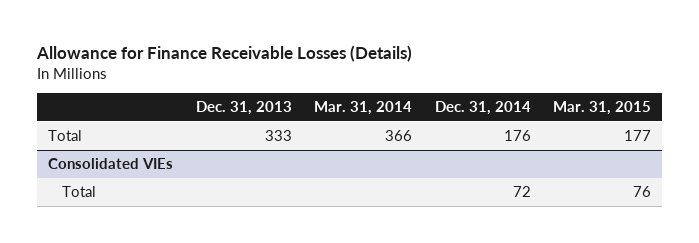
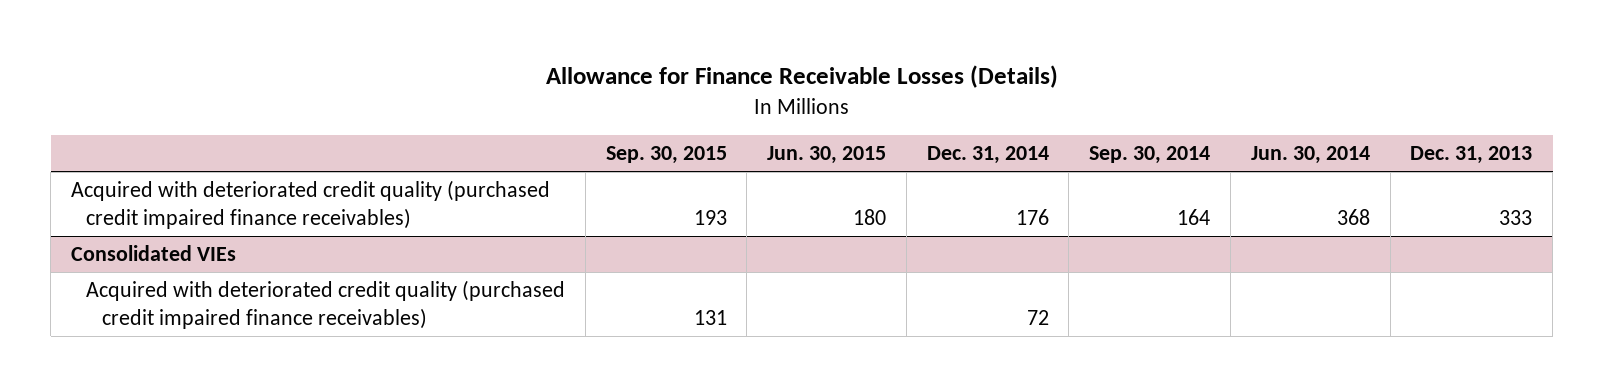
[314,101,413,116] Mar. 31, 2014 -> none
[553,101,652,116] Mar. 31, 2015 -> none
none -> [605,146,727,165] Sep. 30, 2015
none -> [767,146,887,165] Jun. 30, 2015
none -> [1089,146,1211,165] Sep. 30, 2014
none -> [1250,146,1370,165] Jun. 30, 2014
[48,130,83,142] Total -> [70,179,550,229] Acquired with deteriorated credit quality (purchased credit impaired finance receivables)
[62,186,97,198] Total -> [86,279,566,329] Acquired with deteriorated credit quality (purchased credit impaired finance receivables)

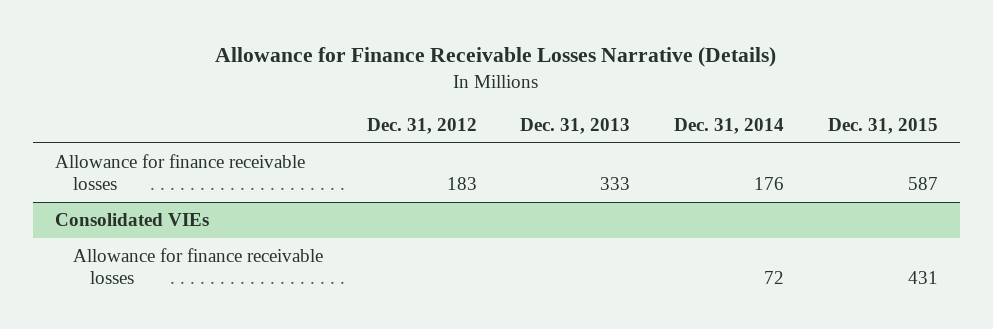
[545,65,1058,89] Allowance for Finance Receivable Losses (Details) -> [215,47,777,68] Allowance for Finance Receivable Losses Narrative (Details)
[605,146,727,165] Sep. 30, 2015 -> none
[767,146,887,165] Jun. 30, 2015 -> none
[1089,146,1211,165] Sep. 30, 2014 -> none
[1250,146,1370,165] Jun. 30, 2014 -> none
none -> [366,117,477,134] Dec. 31, 2012
none -> [827,117,938,134] Dec. 31, 2015
[70,179,550,229] Acquired with deteriorated credit quality (purchased credit impaired finance receivables) -> [55,154,306,191] Allowance for finance receivable losses
[86,279,566,329] Acquired with deteriorated credit quality (purchased credit impaired finance receivables) -> [72,248,323,285] Allowance for finance receivable losses

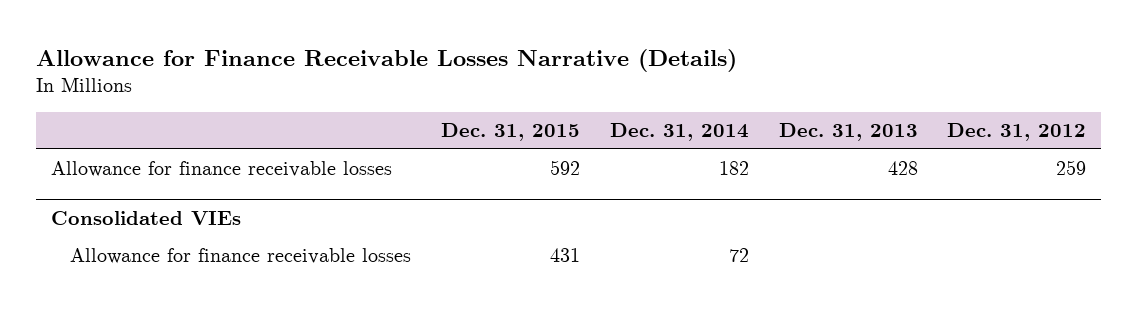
[446,177,477,191] 183 -> [1056,160,1087,176] 259
[600,177,631,191] 333 -> [887,161,918,176] 428
[754,177,785,191] 176 -> [718,161,749,176] 182
[907,177,938,191] 587 -> [549,160,580,176] 592

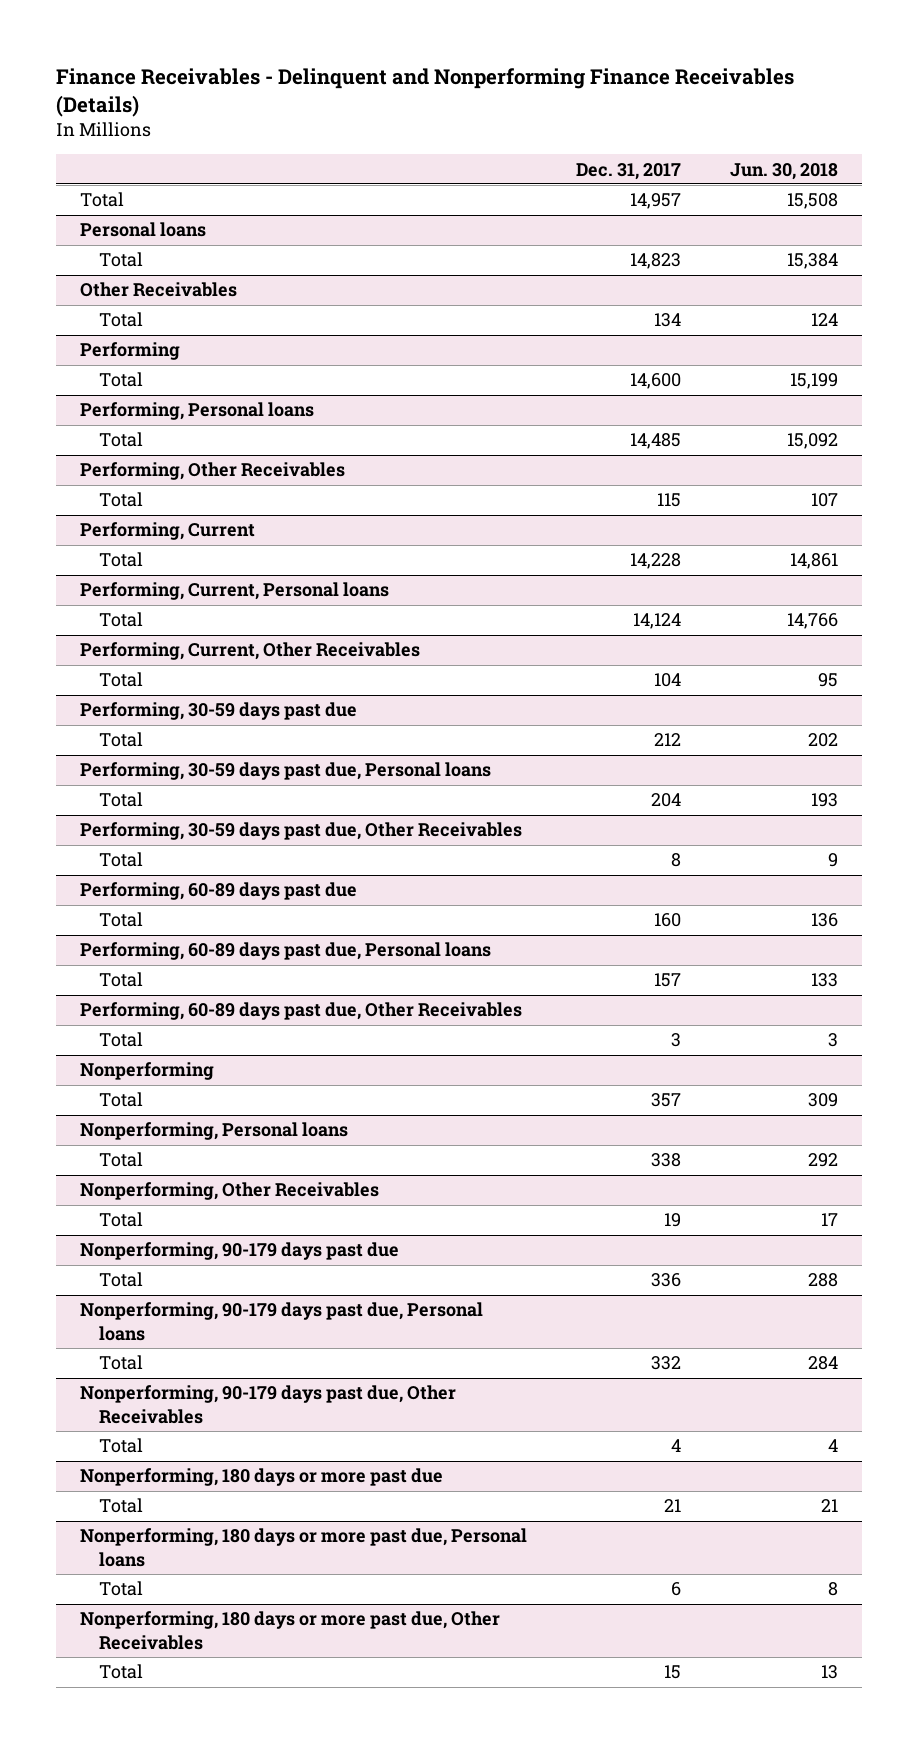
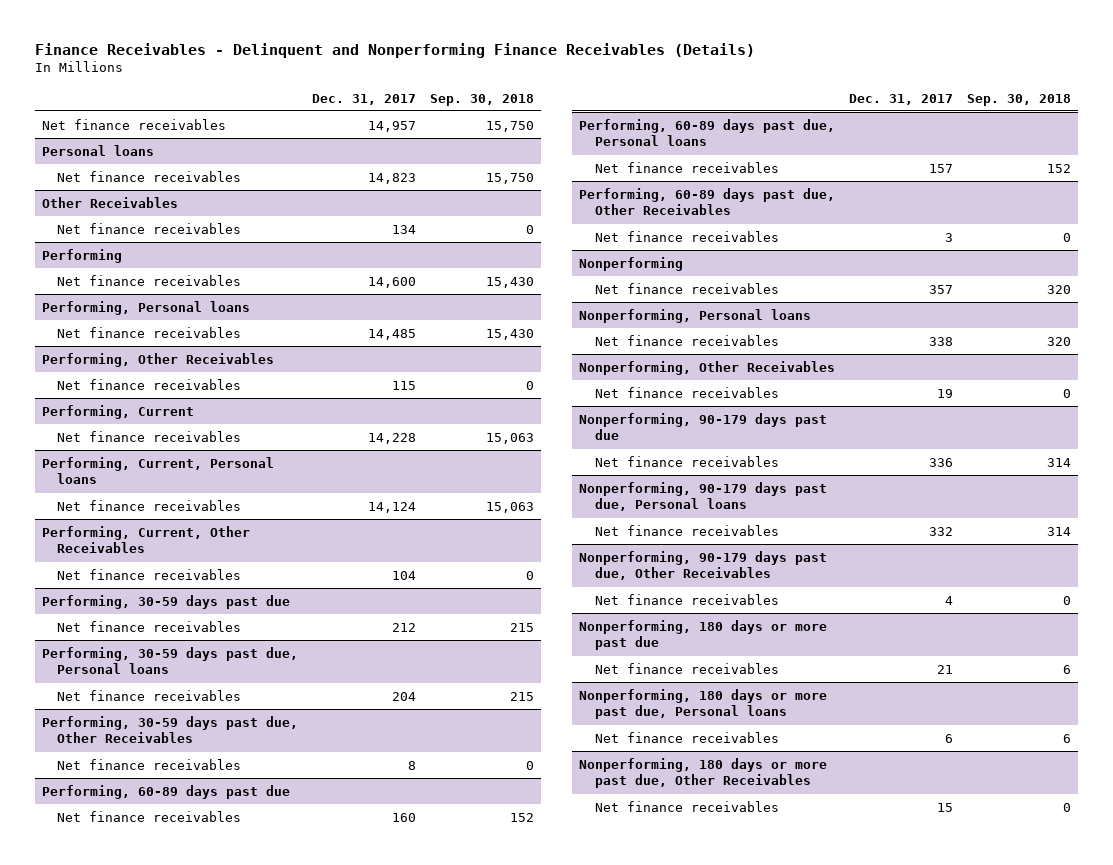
[729,162,838,180] Jun. 30, 2018 -> none
none -> [429,93,534,106] Sep. 30, 2018
[80,192,125,208] Total -> [41,118,226,130] Net finance receivables
[99,252,144,268] Total -> [57,170,242,182] Net finance receivables
[99,312,144,328] Total -> [57,222,242,234] Net finance receivables
[99,372,144,388] Total -> [57,274,242,286] Net finance receivables
[99,432,144,448] Total -> [57,326,242,338] Net finance receivables
[99,492,144,508] Total -> [57,378,242,390] Net finance receivables
[99,552,144,568] Total -> [57,430,242,442] Net finance receivables
[99,612,144,628] Total -> [57,499,242,511] Net finance receivables
[99,672,144,688] Total -> [57,568,242,580] Net finance receivables
[99,732,144,748] Total -> [57,620,242,632] Net finance receivables
[99,792,144,808] Total -> [57,689,242,701] Net finance receivables
[99,852,144,868] Total -> [57,758,242,770] Net finance receivables
[99,912,144,928] Total -> [57,810,242,822] Net finance receivables
[99,972,144,988] Total -> [594,161,779,173] Net finance receivables
[99,1032,144,1048] Total -> [594,230,779,242] Net finance receivables
[99,1092,144,1108] Total -> [594,282,779,294] Net finance receivables
[99,1152,144,1168] Total -> [594,334,779,346] Net finance receivables
[99,1212,144,1228] Total -> [594,386,779,398] Net finance receivables
[99,1272,144,1288] Total -> [594,455,779,467] Net finance receivables
[99,1355,144,1371] Total -> [594,524,779,536] Net finance receivables
[99,1438,144,1454] Total -> [594,593,779,605] Net finance receivables
[99,1498,144,1514] Total -> [594,662,779,674] Net finance receivables
[99,1581,144,1597] Total -> [594,731,779,743] Net finance receivables
[99,1664,144,1680] Total -> [594,800,779,812] Net finance receivables

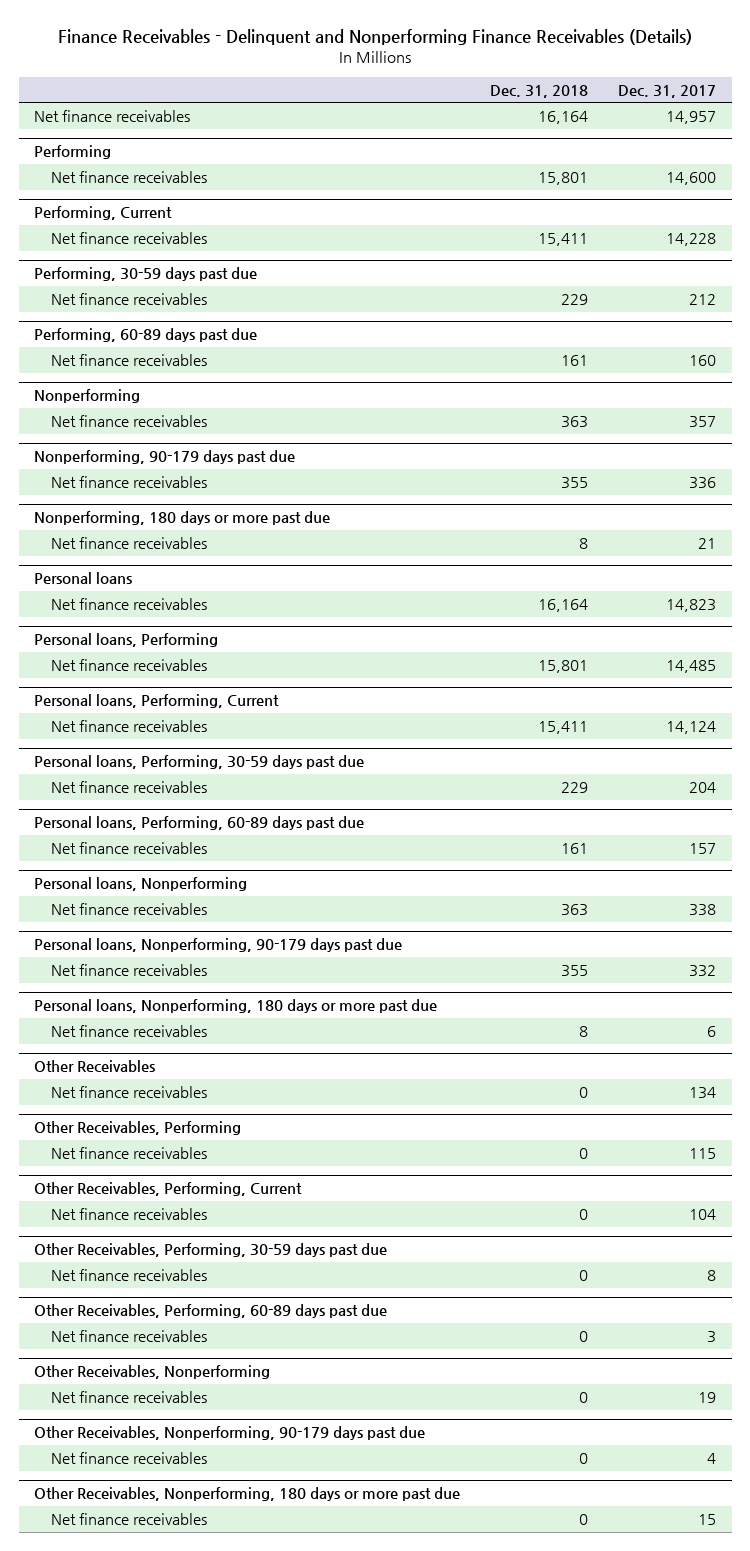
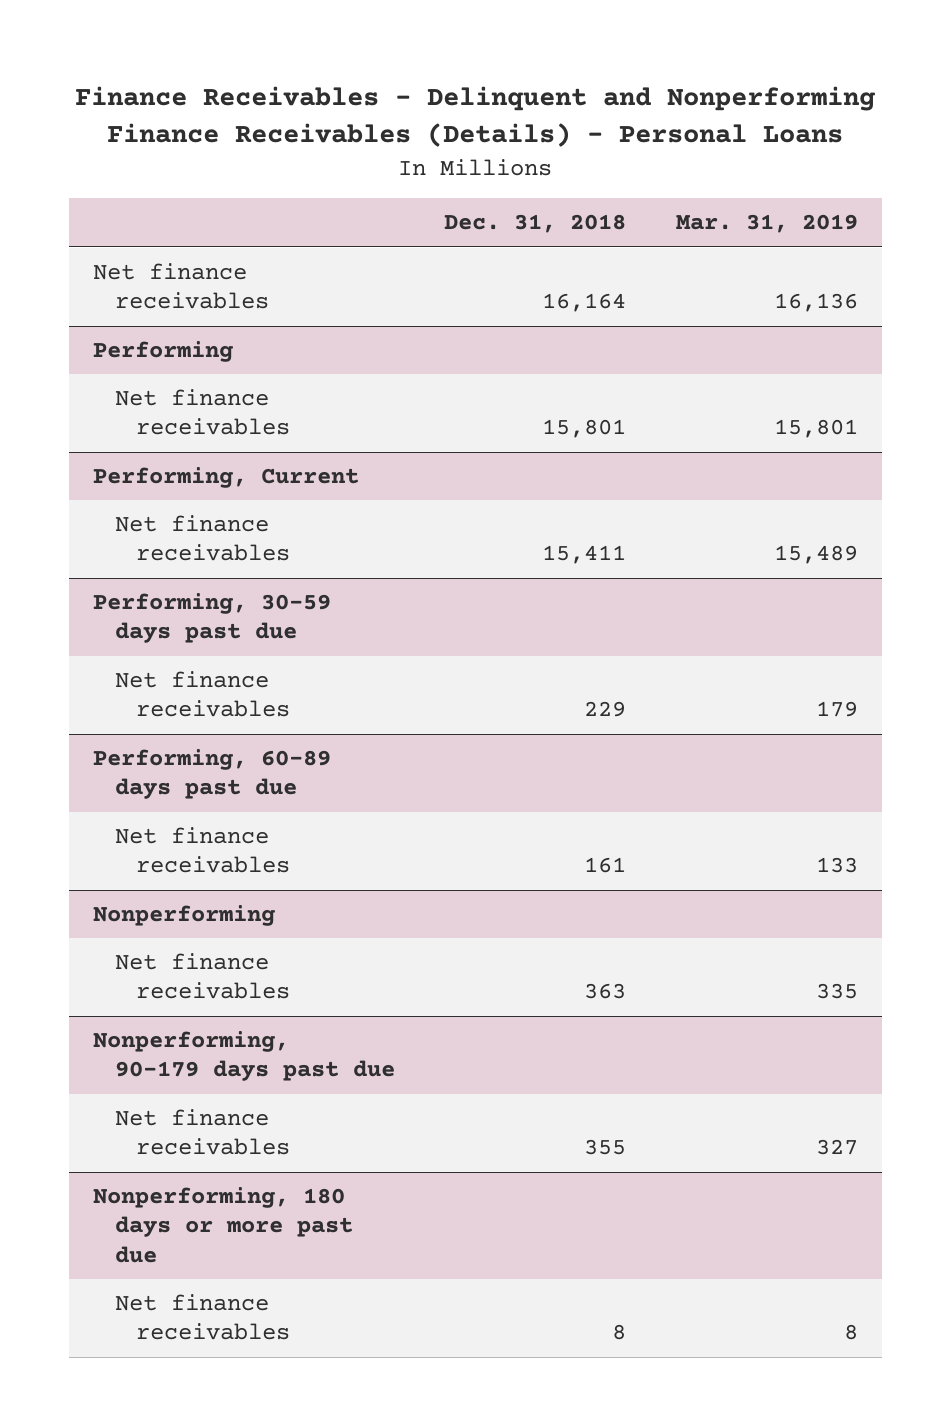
[58,28,693,45] Finance Receivables - Delinquent and Nonperforming Finance Receivables (Details) -> [75,86,876,148] Finance Receivables - Delinquent and Nonperforming Finance Receivables (Details) - Personal Loans
[618,84,717,98] Dec. 31, 2017 -> none
none -> [675,214,858,234] Mar. 31, 2019
[33,572,132,585] Personal loans -> none
[50,598,207,611] Net finance receivables -> none
[33,633,218,648] Personal loans, Performing -> none
[50,659,207,672] Net finance receivables -> none
[33,694,279,709] Personal loans, Performing, Current -> none
[50,720,207,733] Net finance receivables -> none
[33,755,364,770] Personal loans, Performing, 30-59 days past due -> none
[50,781,207,794] Net finance receivables -> none
[33,816,364,831] Personal loans, Performing, 60-89 days past due -> none
[50,842,207,855] Net finance receivables -> none
[33,877,247,892] Personal loans, Nonperforming -> none
[50,903,207,916] Net finance receivables -> none
[33,938,402,953] Personal loans, Nonperforming, 90-179 days past due -> none
[50,964,207,977] Net finance receivables -> none
[33,999,437,1014] Personal loans, Nonperforming, 180 days or more past due -> none
[50,1025,207,1038] Net finance receivables -> none
[33,1060,155,1073] Other Receivables -> none
[50,1086,207,1099] Net finance receivables -> none
[33,1121,241,1136] Other Receivables, Performing -> none
[50,1147,207,1160] Net finance receivables -> none
[33,1182,302,1197] Other Receivables, Performing, Current -> none
[50,1208,207,1221] Net finance receivables -> none
[33,1243,387,1258] Other Receivables, Performing, 30-59 days past due -> none
[50,1269,207,1282] Net finance receivables -> none
[33,1304,387,1319] Other Receivables, Performing, 60-89 days past due -> none
[50,1330,207,1343] Net finance receivables -> none
[33,1365,270,1380] Other Receivables, Nonperforming -> none
[50,1391,207,1404] Net finance receivables -> none
[33,1426,425,1441] Other Receivables, Nonperforming, 90-179 days past due -> none
[50,1452,207,1465] Net finance receivables -> none
[33,1487,460,1502] Other Receivables, Nonperforming, 180 days or more past due -> none
[50,1513,207,1526] Net finance receivables -> none

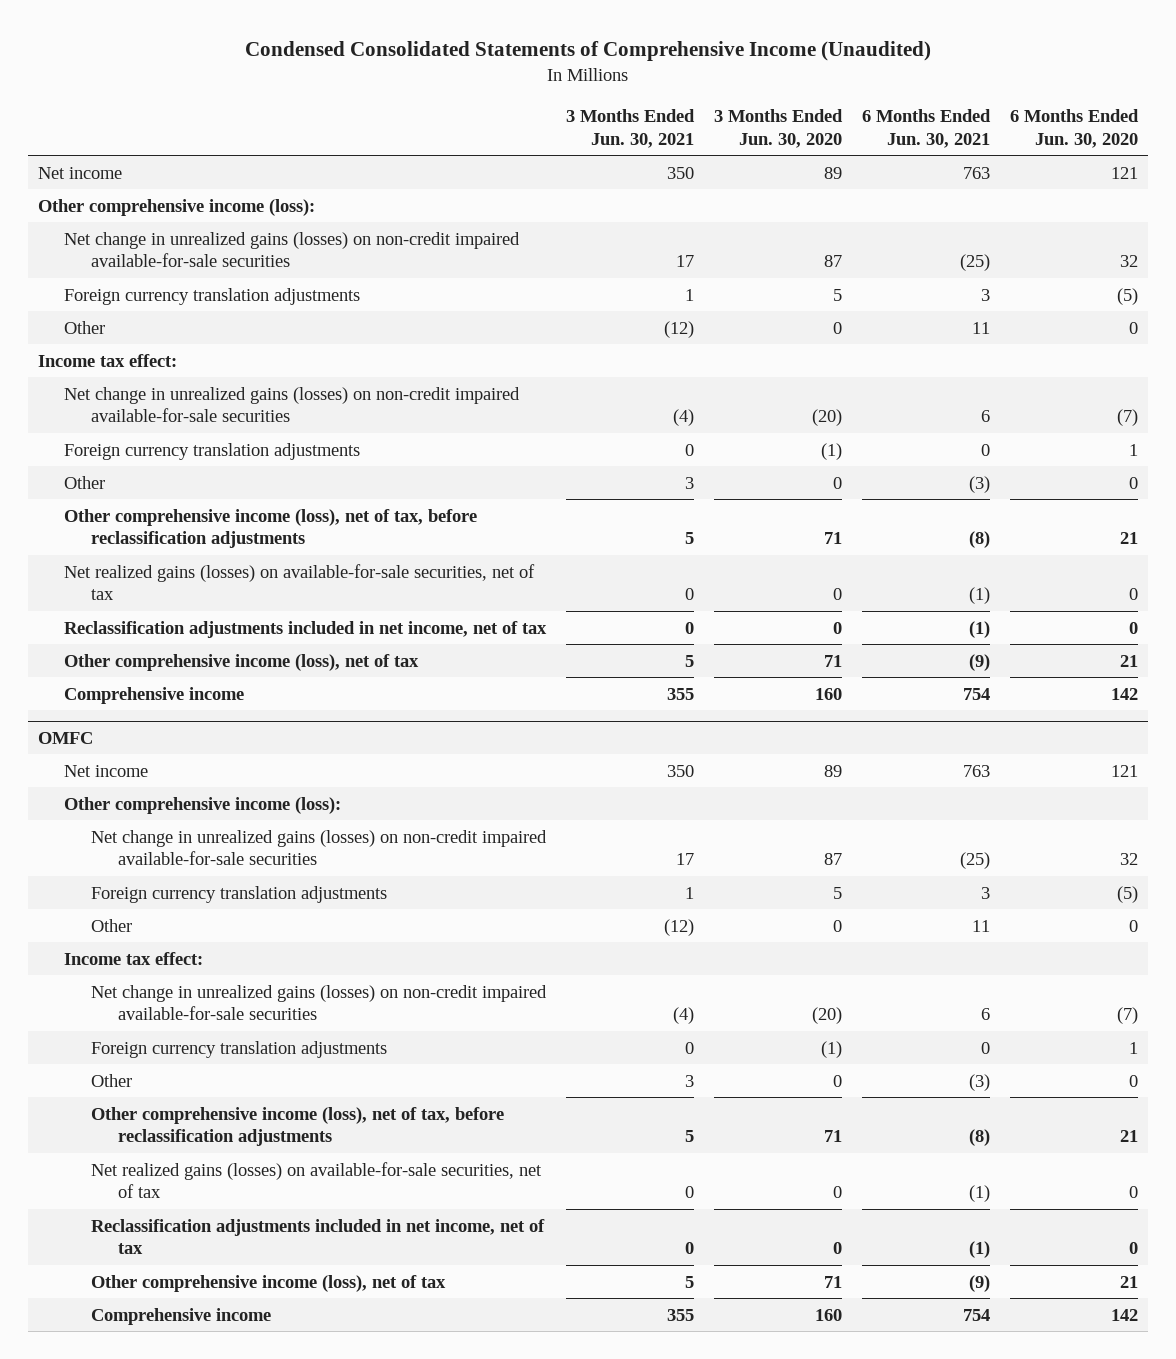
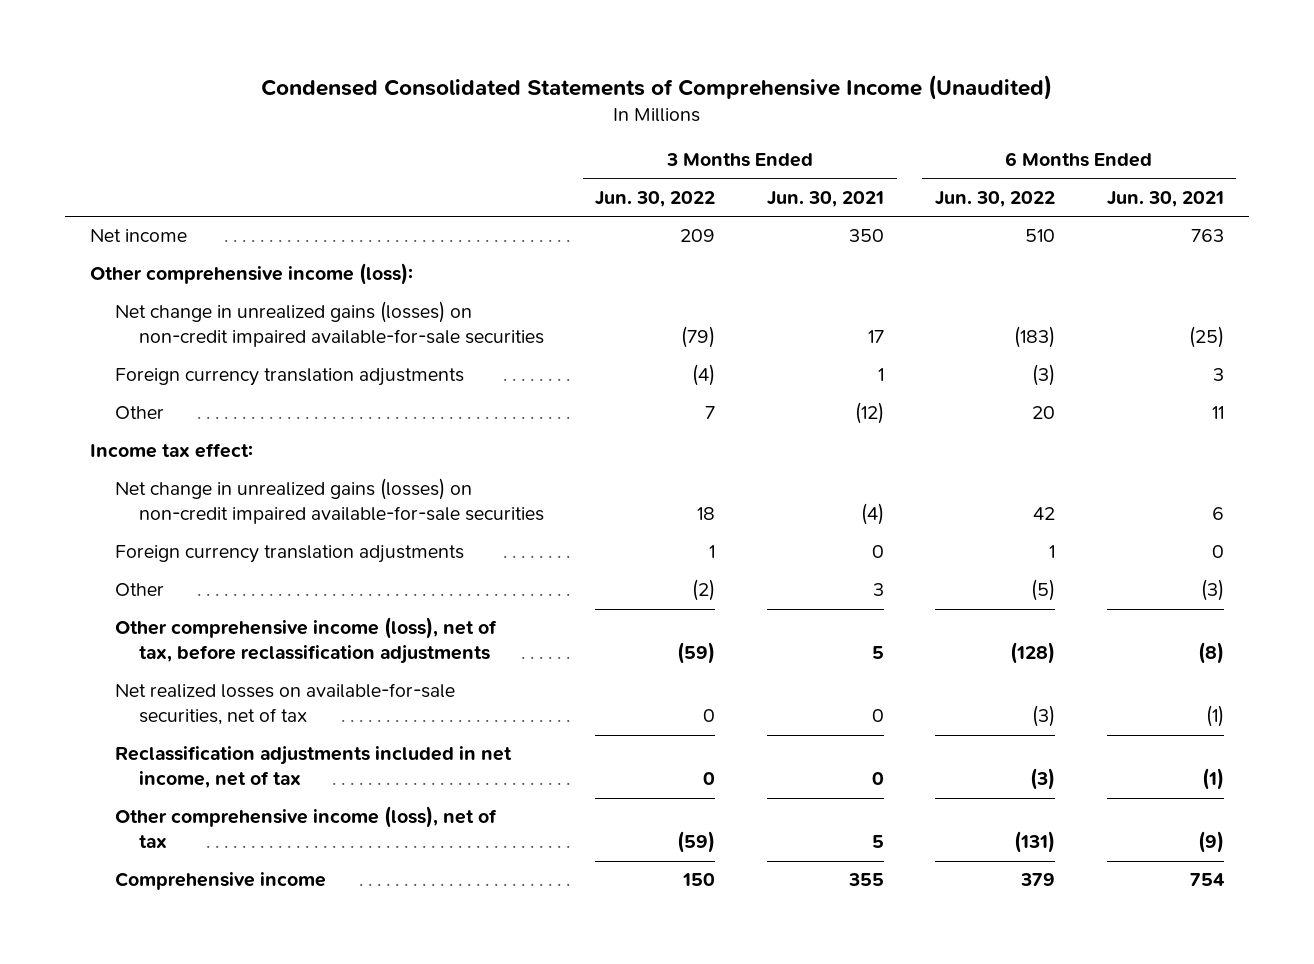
[714,109,844,148] 3 Months Ended Jun. 30, 2020 -> none
[1009,109,1139,148] 6 Months Ended Jun. 30, 2020 -> none
none -> [595,191,716,208] Jun. 30, 2022
none -> [935,191,1056,208] Jun. 30, 2022
[64,620,548,638] Reclassification adjustments included in net income, net of tax -> none
[64,653,420,671] Other comprehensive income (loss), net of tax -> none
[64,686,245,704] Comprehensive income -> none
[37,731,93,744] OMFC -> none
[64,764,149,777] Net income -> none
[64,796,342,814] Other comprehensive income (loss): -> none
[91,829,548,866] Net change in unrealized gains (losses) on non-credit impaired available-for-sale securities -> none
[91,885,388,903] Foreign currency translation adjustments -> none
[91,918,133,932] Other -> none
[64,951,204,965] Income tax effect: -> none
[91,984,548,1021] Net change in unrealized gains (losses) on non-credit impaired available-for-sale securities -> none
[91,1040,388,1058] Foreign currency translation adjustments -> none
[91,1073,133,1087] Other -> none
[91,1106,505,1147] Other comprehensive income (loss), net of tax, before reclassification adjustments -> none
[91,1161,543,1199] Net realized gains (losses) on available-for-sale securities, net of tax -> none
[64,563,536,601] Net realized gains (losses) on available-for-sale securities, net of tax -> [114,683,455,726] Net realized losses on available-for-sale securities, net of tax

